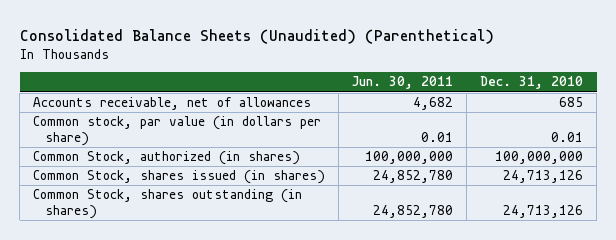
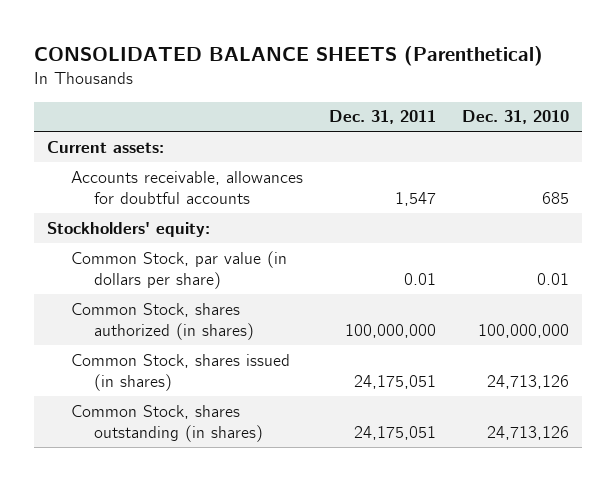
[19,28,494,44] Consolidated Balance Sheets (Unaudited) (Parenthetical) -> [34,46,544,67] CONSOLIDATED BALANCE SHEETS (Parenthetical)
[352,76,454,90] Jun. 30, 2011 -> none
none -> [328,110,436,125] Dec. 31, 2011
none -> [47,140,165,153] Current assets:
[33,97,312,111] Accounts receivable, net of allowances -> [70,170,303,205] Accounts receivable, allowances for doubtful accounts
none -> [47,221,211,237] Stockholders' equity:
[33,116,322,146] Common stock, par value (in dollars per share) -> [70,250,287,290] Common Stock, par value (in dollars per share)
[33,151,301,166] Common Stock, authorized (in shares) -> [70,302,255,341] Common Stock, shares authorized (in shares)

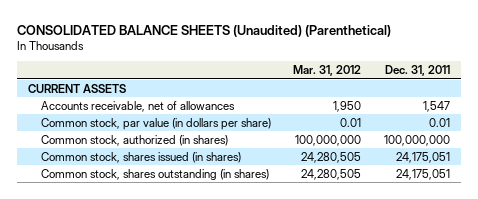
[34,46,544,67] CONSOLIDATED BALANCE SHEETS (Parenthetical) -> [16,24,391,37] CONSOLIDATED BALANCE SHEETS (Unaudited) (Parenthetical)
[461,110,569,125] Dec. 31, 2010 -> none
none -> [293,65,362,77] Mar. 31, 2012
[47,221,211,237] Stockholders' equity: -> none
[47,140,165,153] Current assets: -> [28,83,127,93] CURRENT ASSETS
[70,170,303,205] Accounts receivable, allowances for doubtful accounts -> [40,100,235,112] Accounts receivable, net of allowances
[70,250,287,290] Common Stock, par value (in dollars per share) -> [40,117,271,130] Common stock, par value (in dollars per share)
[70,302,255,341] Common Stock, shares authorized (in shares) -> [40,134,228,146] Common stock, authorized (in shares)
[70,353,290,392] Common Stock, shares issued (in shares) -> [40,151,241,163] Common stock, shares issued (in shares)
[70,404,264,443] Common Stock, shares outstanding (in shares) -> [40,168,269,180] Common stock, shares outstanding (in shares)

